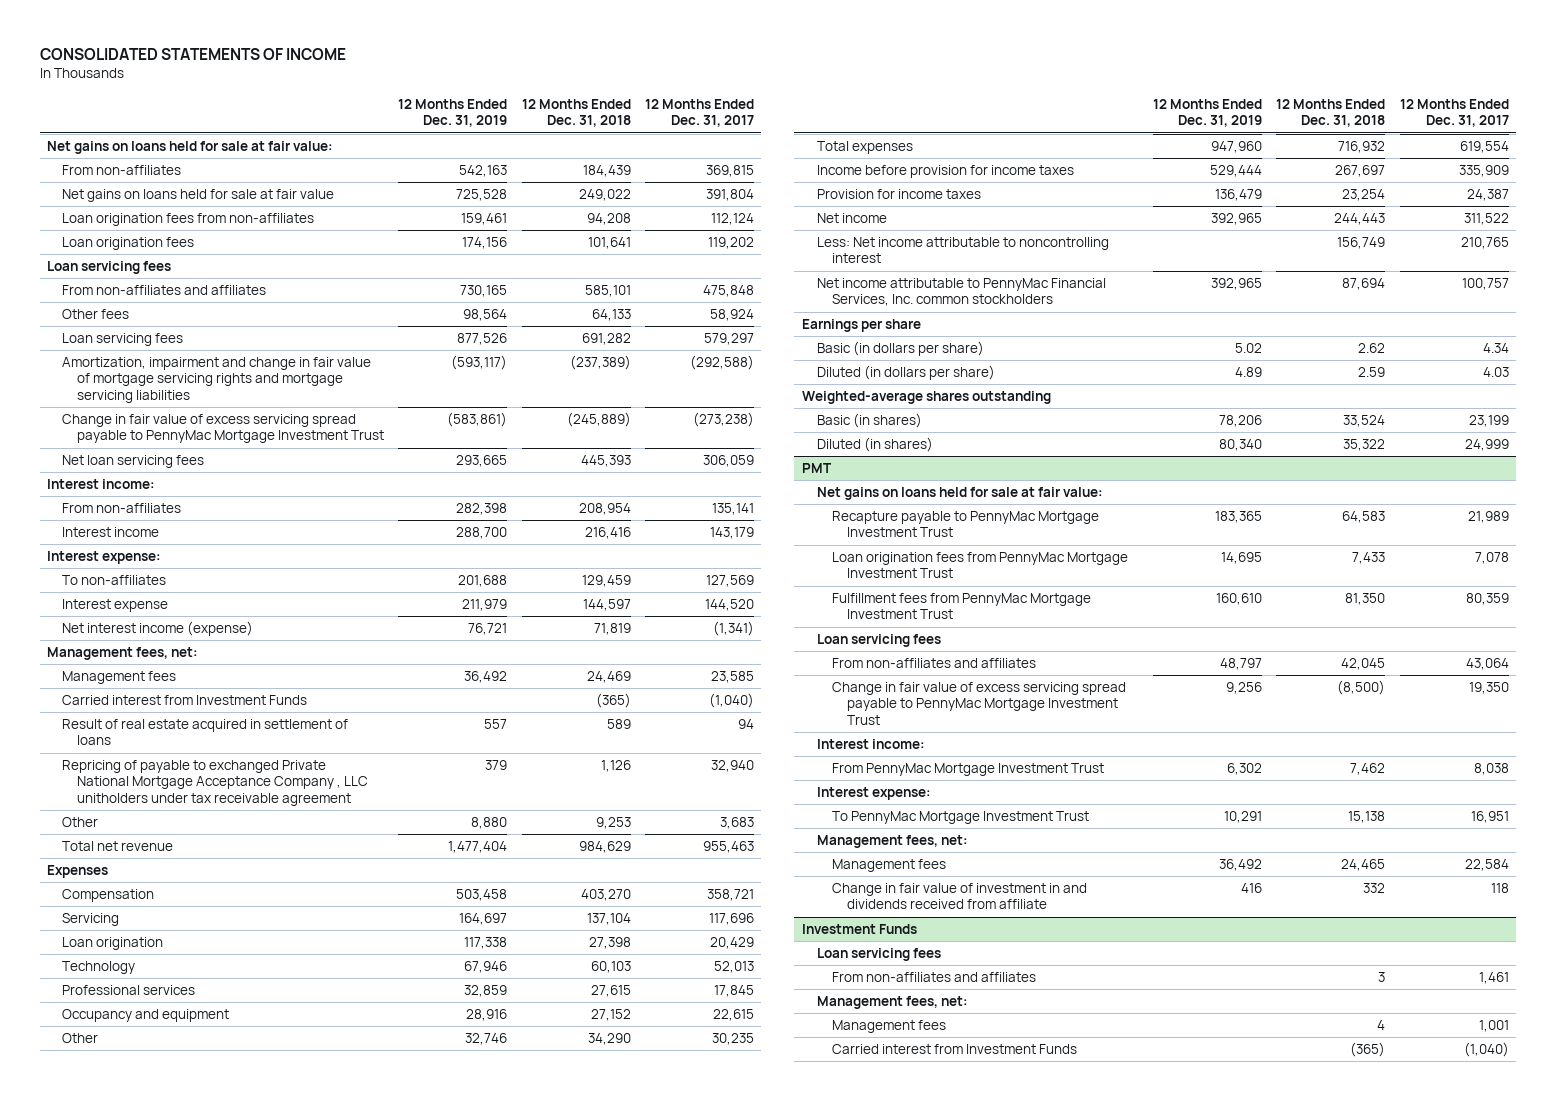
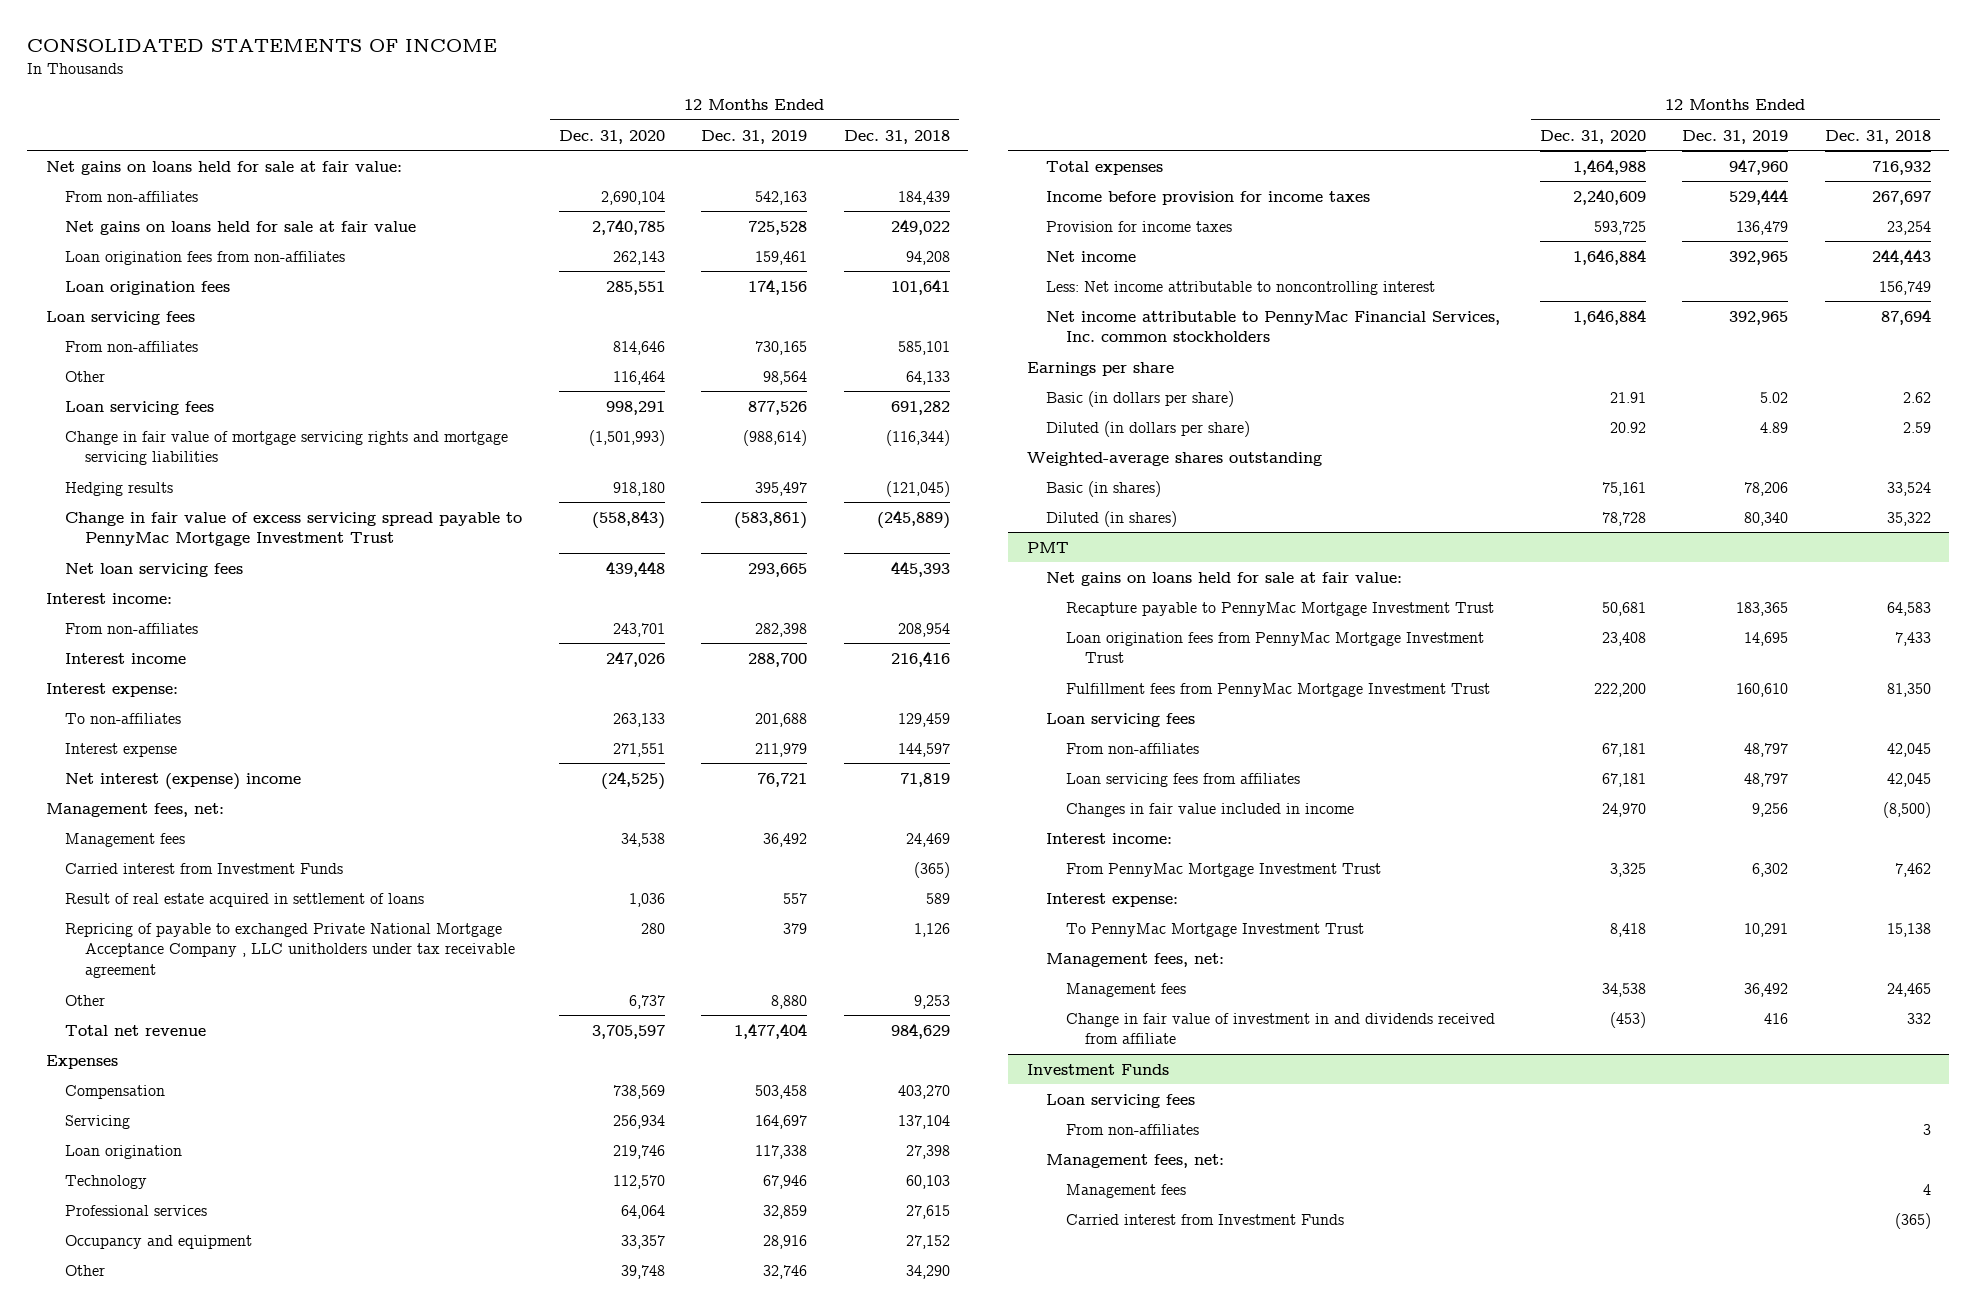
[644,98,754,128] 12 Months Ended Dec. 31, 2017 -> none
none -> [558,129,665,144] Dec. 31, 2020
[61,285,266,296] From non-affiliates and affiliates -> [65,340,199,352] From non-affiliates
[61,309,129,320] Other fees -> [65,370,106,382] Other
[61,357,371,403] Amortization, impairment and change in fair value of mortgage servicing rights and mortgage servicing liabilities -> [65,430,509,466] Change in fair value of mortgage servicing rights and mortgage servicing liabilities
[451,355,508,371] (593,117) -> [743,429,808,446] (988,614)
[569,355,631,371] (237,389) -> [886,429,951,446] (116,344)
none -> [65,481,174,496] Hedging results
[61,621,253,637] Net interest income (expense) -> [65,772,302,790] Net interest (expense) income
[831,658,1036,669] From non-affiliates and affiliates -> [1065,742,1199,754] From non-affiliates
none -> [1065,772,1300,787] Loan servicing fees from affiliates
[831,682,1126,725] Change in fair value of excess servicing spread payable to PennyMac Mortgage Investment Trust -> [1065,802,1354,817] Changes in fair value included in income
[831,972,1036,983] From non-affiliates and affiliates -> [1065,1123,1199,1135] From non-affiliates

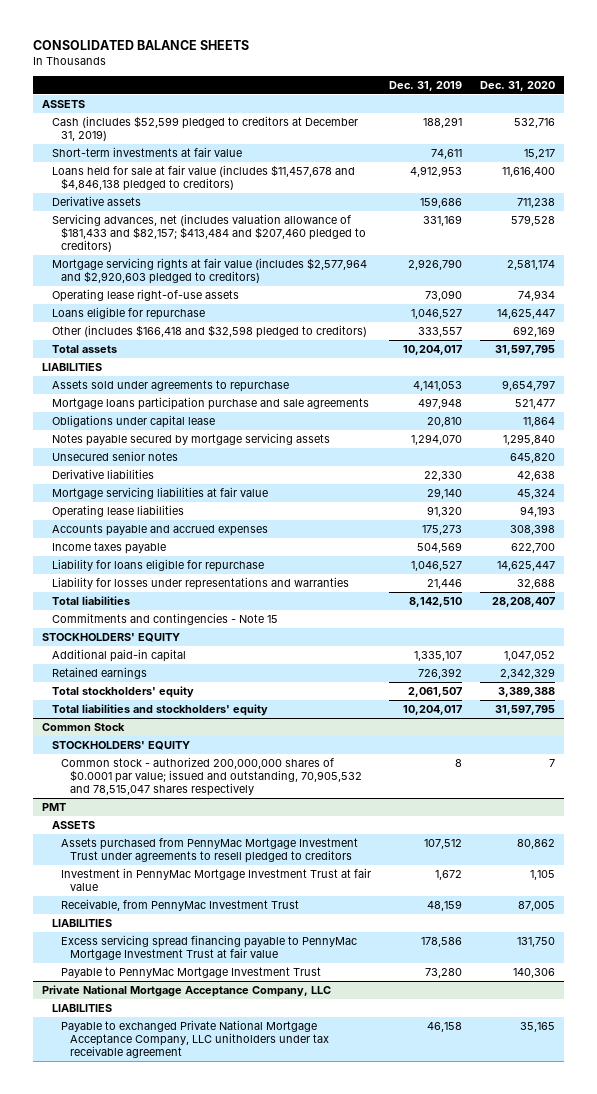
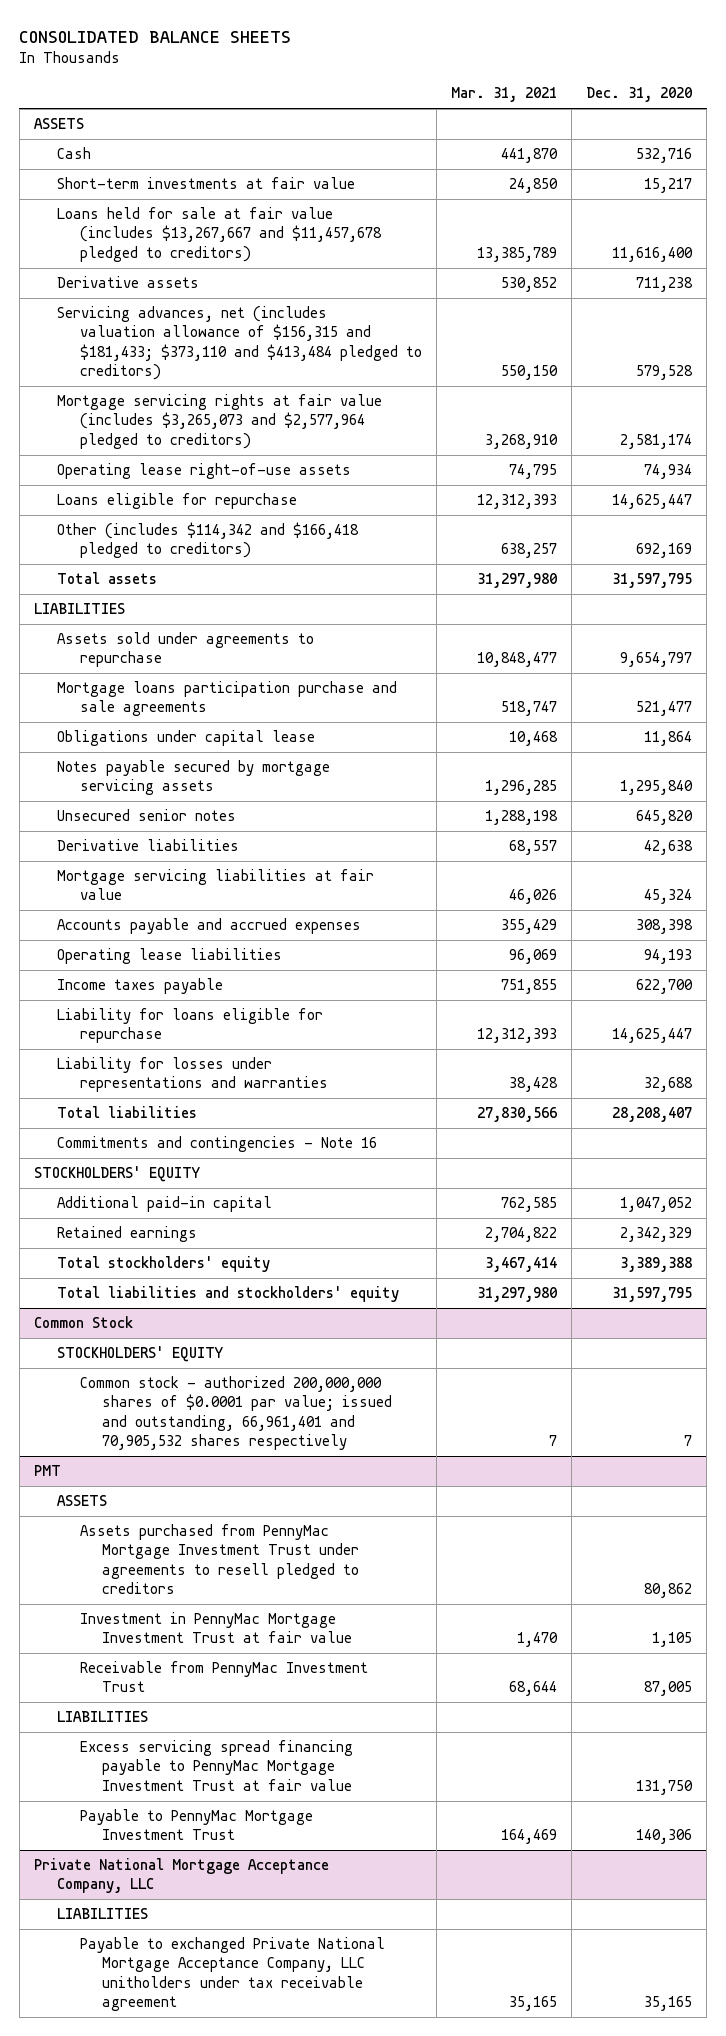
[388,81,462,92] Dec. 31, 2019 -> none
none -> [450,87,557,103] Mar. 31, 2021
[51,115,358,141] Cash (includes $52,599 pledged to creditors at December 31, 2019) -> [56,147,91,160] Cash
[51,164,355,191] Loans held for sale at fair value (includes $11,457,678 and $4,846,138 pledged to creditors) -> [56,207,382,262] Loans held for sale at fair value (includes $13,267,667 and $11,457,678 pledged to creditors)
[51,213,366,253] Servicing advances, net (includes valuation allowance of $181,433 and $82,157; $413,484 and $207,460 pledged to creditors) -> [56,306,422,380] Servicing advances, net (includes valuation allowance of $156,315 and $181,433; $373,110 and $413,484 pledged to creditors)
[51,257,367,284] Mortgage servicing rights at fair value (includes $2,577,964 and $2,920,603 pledged to creditors) -> [56,394,382,449] Mortgage servicing rights at fair value (includes $3,265,073 and $2,577,964 pledged to creditors)
[51,324,367,338] Other (includes $166,418 and $32,598 pledged to creditors) -> [56,522,359,559] Other (includes $114,342 and $166,418 pledged to creditors)
[51,504,184,518] Operating lease liabilities -> [56,948,282,965] Operating lease liabilities
[51,612,278,625] Commitments and contingencies - Note 15 -> [56,1136,377,1153] Commitments and contingencies - Note 16
[60,756,362,797] Common stock - authorized 200,000,000 shares of $0.0001 par value; issued and outstanding, 70,905,532 and 78,515,047 shares respectively -> [79,1376,393,1450] Common stock - authorized 200,000,000 shares of $0.0001 par value; issued and outstanding, 66,961,401 and 70,905,532 shares respectively
[60,898,299,911] Receivable, from PennyMac Investment Trust -> [79,1661,368,1693] Receivable from PennyMac Investment Trust

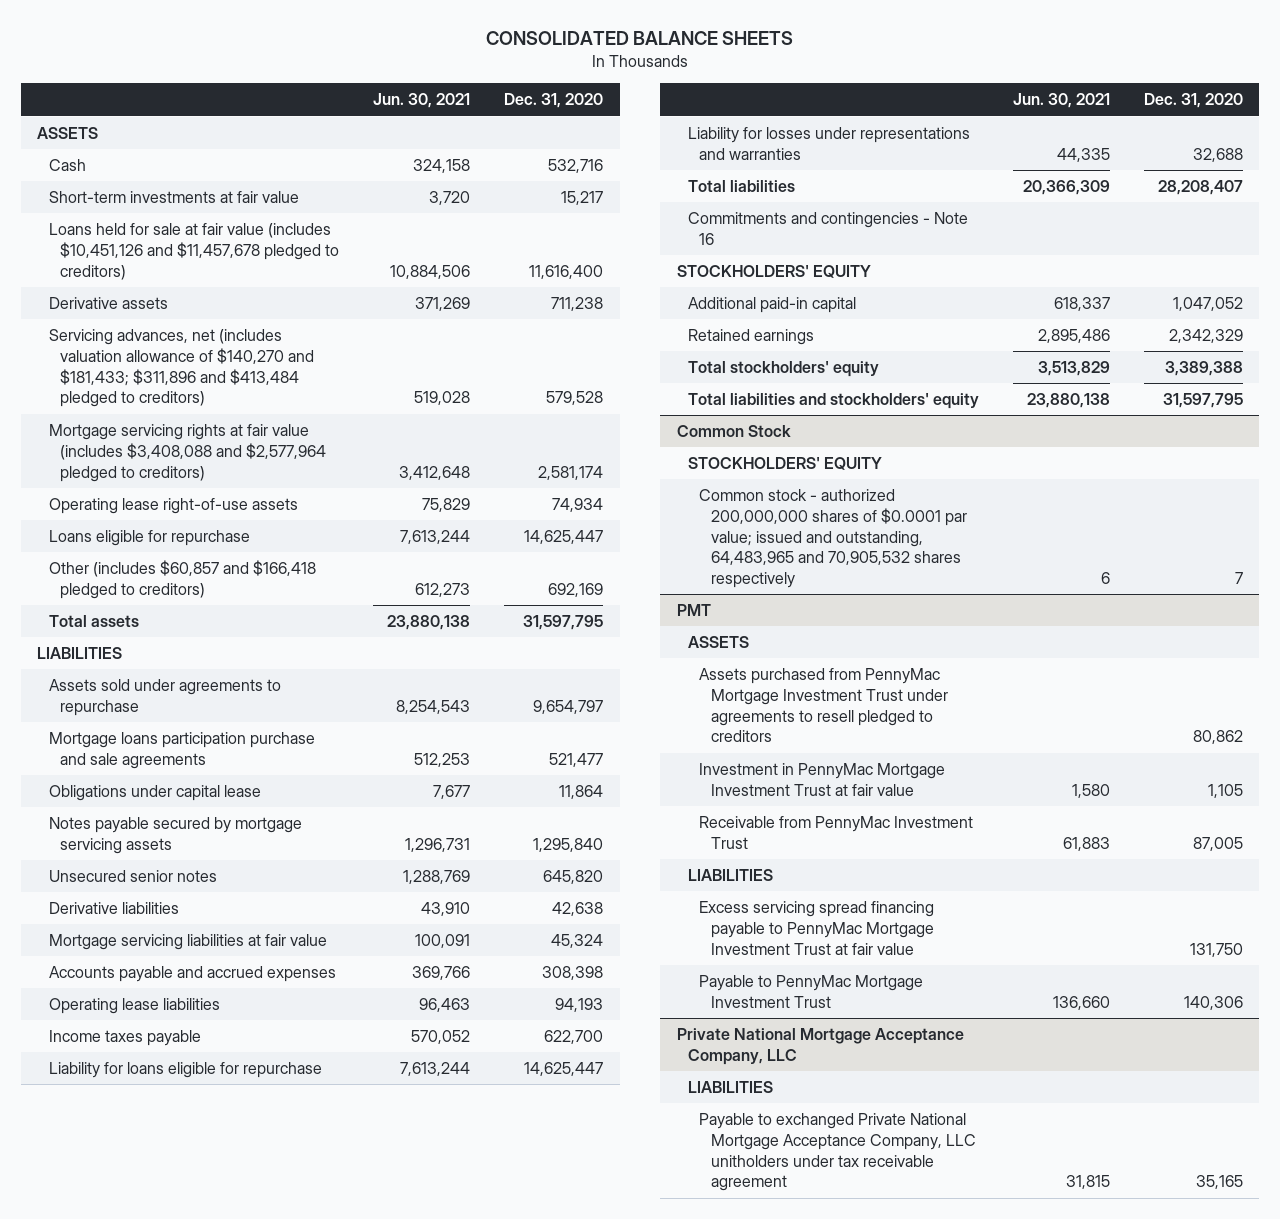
[450,87,557,103] Mar. 31, 2021 -> none
none -> [373,93,471,109] Jun. 30, 2021
[56,207,382,262] Loans held for sale at fair value (includes $13,267,667 and $11,457,678 pledged to creditors) -> [48,223,339,280] Loans held for sale at fair value (includes $10,451,126 and $11,457,678 pledged to creditors)
[56,306,422,380] Servicing advances, net (includes valuation allowance of $156,315 and $181,433; $373,110 and $413,484 pledged to creditors) -> [48,329,314,408] Servicing advances, net (includes valuation allowance of $140,270 and $181,433; $311,896 and $413,484 pledged to creditors)
[56,394,382,449] Mortgage servicing rights at fair value (includes $3,265,073 and $2,577,964 pledged to creditors) -> [48,424,326,482] Mortgage servicing rights at fair value (includes $3,408,088 and $2,577,964 pledged to creditors)
[56,522,359,559] Other (includes $114,342 and $166,418 pledged to creditors) -> [48,560,316,599] Other (includes $60,857 and $166,418 pledged to creditors)
[79,1376,393,1450] Common stock - authorized 200,000,000 shares of $0.0001 par value; issued and outstanding, 66,961,401 and 70,905,532 shares respectively -> [699,489,967,588] Common stock - authorized 200,000,000 shares of $0.0001 par value; issued and outstanding, 64,483,965 and 70,905,532 shares respectively

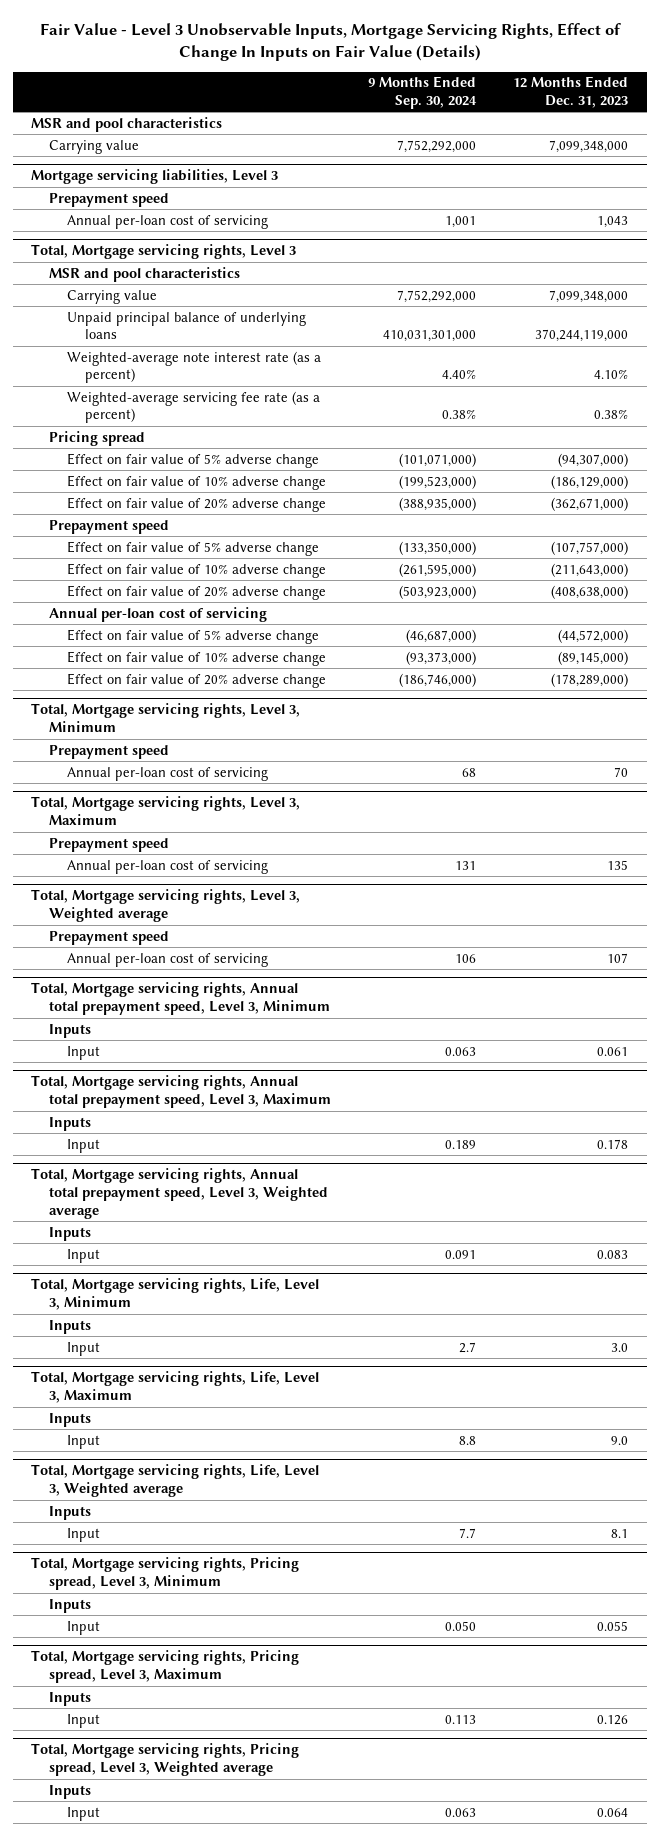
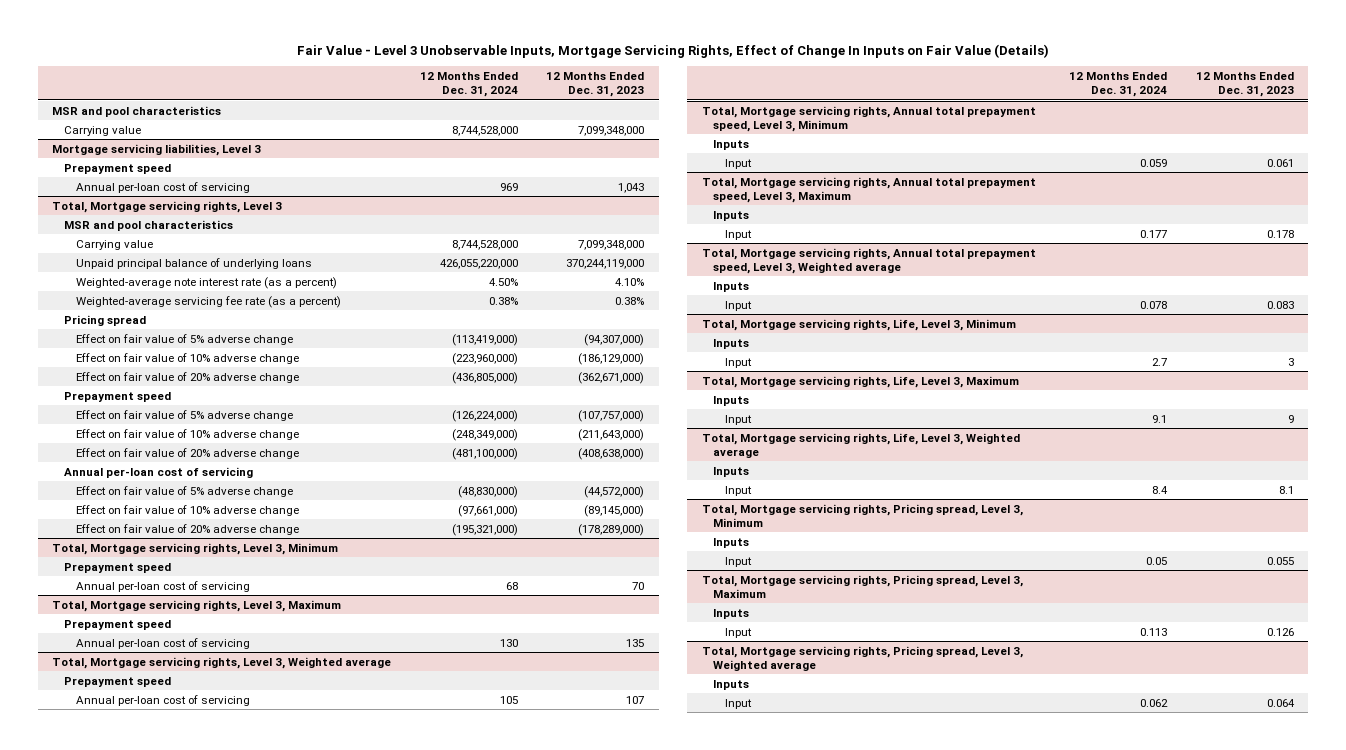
[368,76,478,110] 9 Months Ended Sep. 30, 2024 -> none
none -> [419,72,518,98] 12 Months Ended Dec. 31, 2024
[611,1342,629,1352] 3.0 -> [1288,357,1295,366] 3
[611,1435,629,1445] 9.0 -> [1288,414,1295,423] 9

